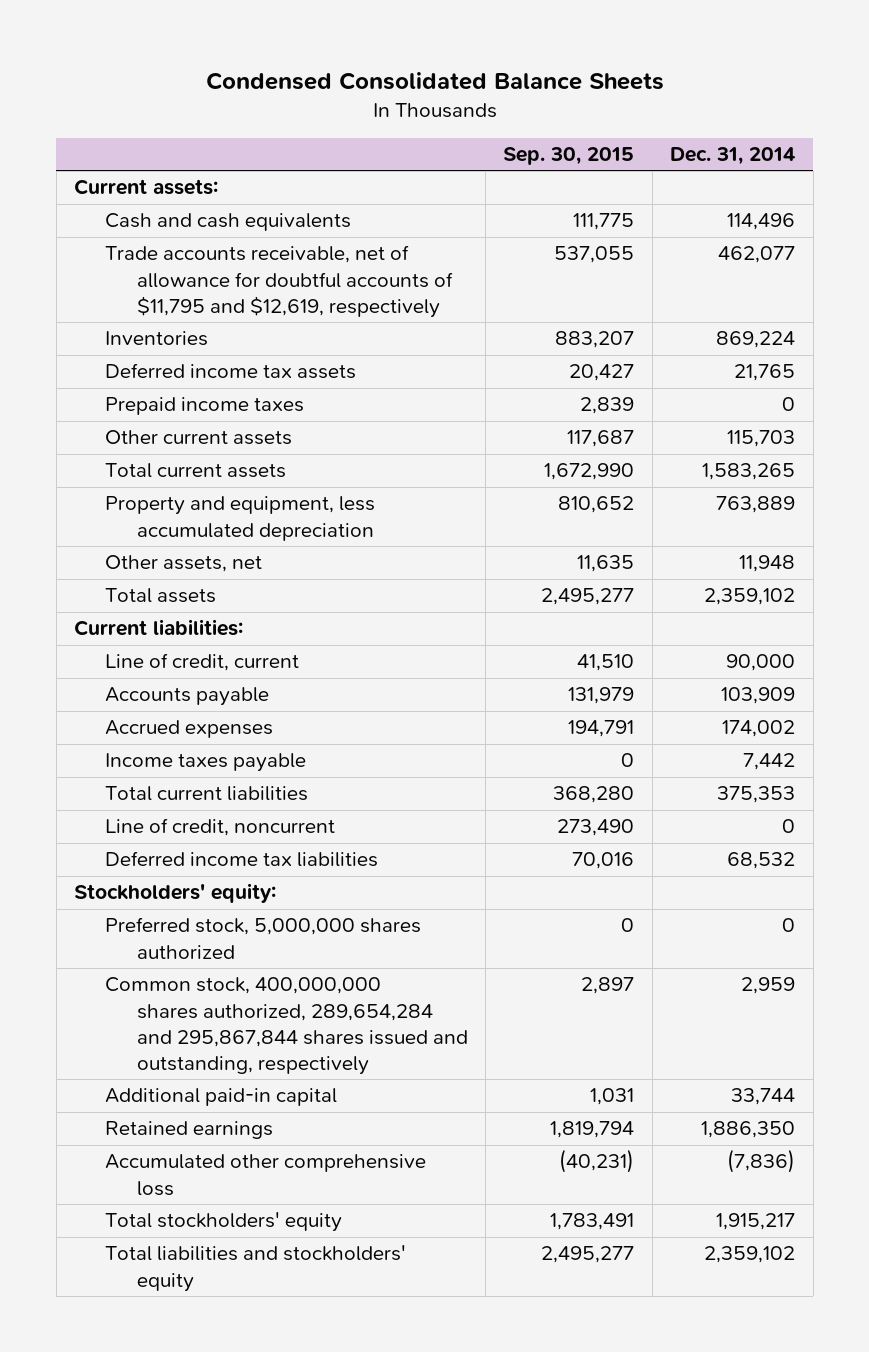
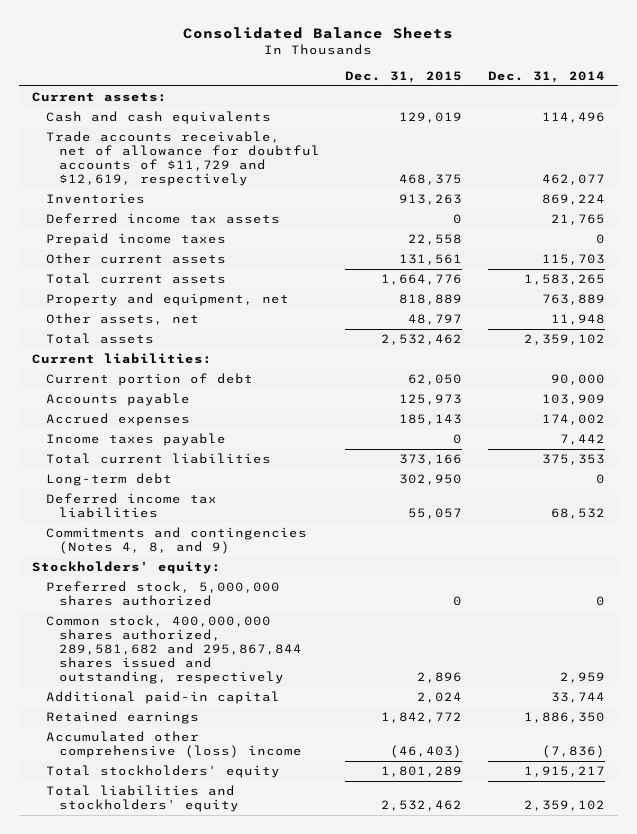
[205,71,664,90] Condensed Consolidated Balance Sheets -> [183,26,454,39] Consolidated Balance Sheets
[503,147,635,166] Sep. 30, 2015 -> none
none -> [345,70,463,83] Dec. 31, 2015
[105,245,453,318] Trade accounts receivable, net of allowance for doubtful accounts of $11,795 and $12,619, respectively -> [45,131,320,186] Trade accounts receivable, net of allowance for doubtful accounts of $11,729 and $12,619, respectively
[105,496,376,541] Property and equipment, less accumulated depreciation -> [45,293,289,307] Property and equipment, net
[105,653,300,672] Line of credit, current -> none
none -> [45,373,253,387] Current portion of debt
[105,818,336,837] Line of credit, noncurrent -> none
none -> [45,473,172,487] Long-term debt
none -> [45,527,307,555] Commitments and contingencies (Notes 4, 8, and 9)
[105,977,468,1076] Common stock, 400,000,000 shares authorized, 289,654,284 and 295,867,844 shares issued and outstanding, respectively -> [45,615,302,684] Common stock, 400,000,000 shares authorized, 289,581,682 and 295,867,844 shares issued and outstanding, respectively
[105,1154,427,1196] Accumulated other comprehensive loss -> [45,731,302,759] Accumulated other comprehensive (loss) income

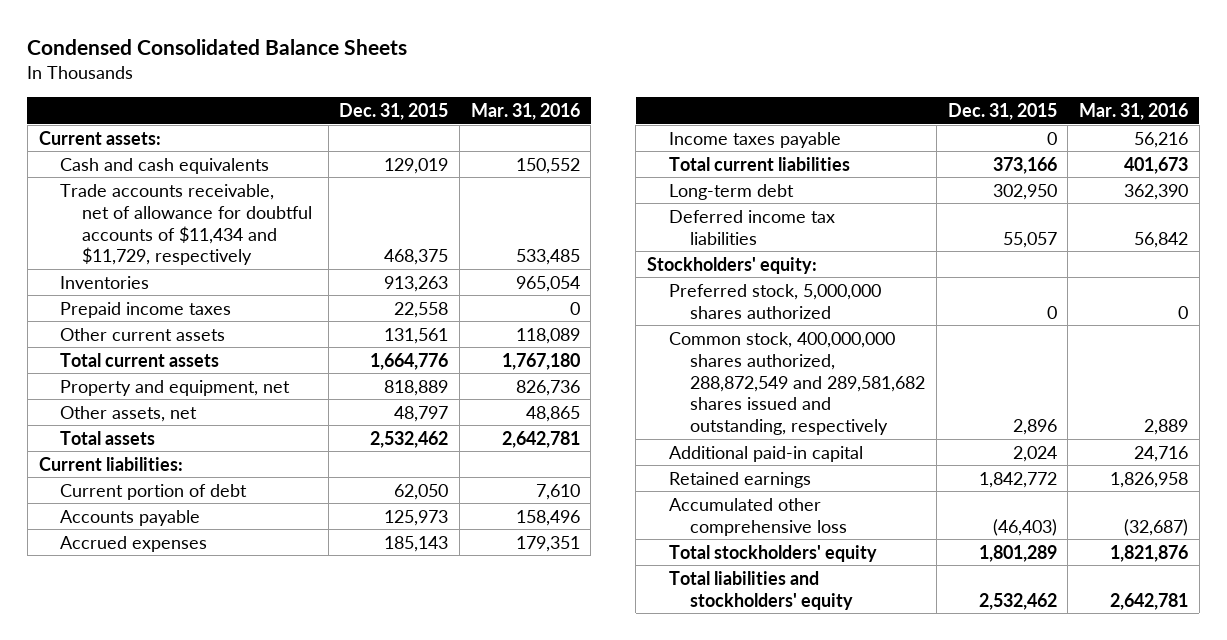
[183,26,454,39] Consolidated Balance Sheets -> [27,39,408,56] Condensed Consolidated Balance Sheets
[487,70,605,83] Dec. 31, 2014 -> none
none -> [470,103,580,121] Mar. 31, 2016
[45,131,320,186] Trade accounts receivable, net of allowance for doubtful accounts of $11,729 and $12,619, respectively -> [60,183,312,266] Trade accounts receivable, net of allowance for doubtful accounts of $11,434 and $11,729, respectively
[45,213,280,225] Deferred income tax assets -> none
[45,527,307,555] Commitments and contingencies (Notes 4, 8, and 9) -> none
[45,615,302,684] Common stock, 400,000,000 shares authorized, 289,581,682 and 295,867,844 shares issued and outstanding, respectively -> [668,331,926,436] Common stock, 400,000,000 shares authorized, 288,872,549 and 289,581,682 shares issued and outstanding, respectively
[45,731,302,759] Accumulated other comprehensive (loss) income -> [668,497,848,536] Accumulated other comprehensive loss

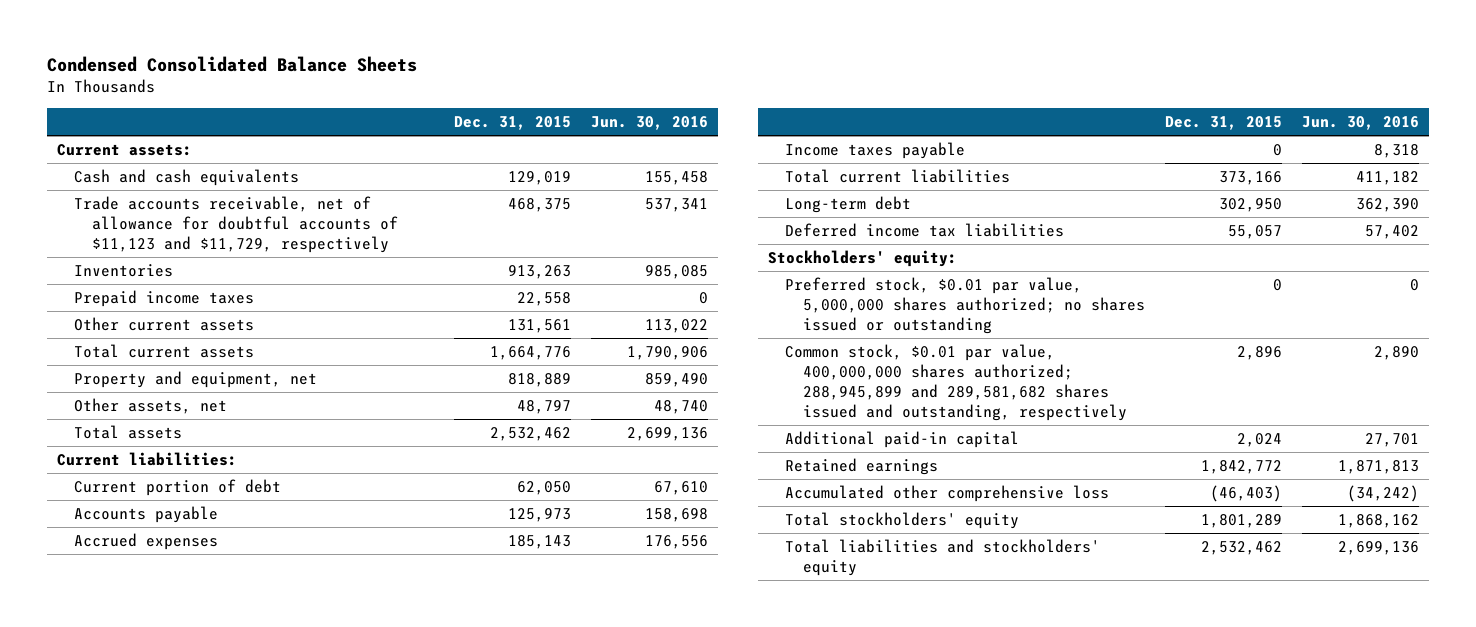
[470,103,580,121] Mar. 31, 2016 -> none
none -> [591,115,709,130] Jun. 30, 2016
[60,183,312,266] Trade accounts receivable, net of allowance for doubtful accounts of $11,434 and $11,729, respectively -> [74,196,399,253] Trade accounts receivable, net of allowance for doubtful accounts of $11,123 and $11,729, respectively
[668,283,881,319] Preferred stock, 5,000,000 shares authorized -> [785,277,1145,334] Preferred stock, $0.01 par value, 5,000,000 shares authorized; no shares issued or outstanding
[668,331,926,436] Common stock, 400,000,000 shares authorized, 288,872,549 and 289,581,682 shares issued and outstanding, respectively -> [785,344,1127,421] Common stock, $0.01 par value, 400,000,000 shares authorized; 288,945,899 and 289,581,682 shares issued and outstanding, respectively

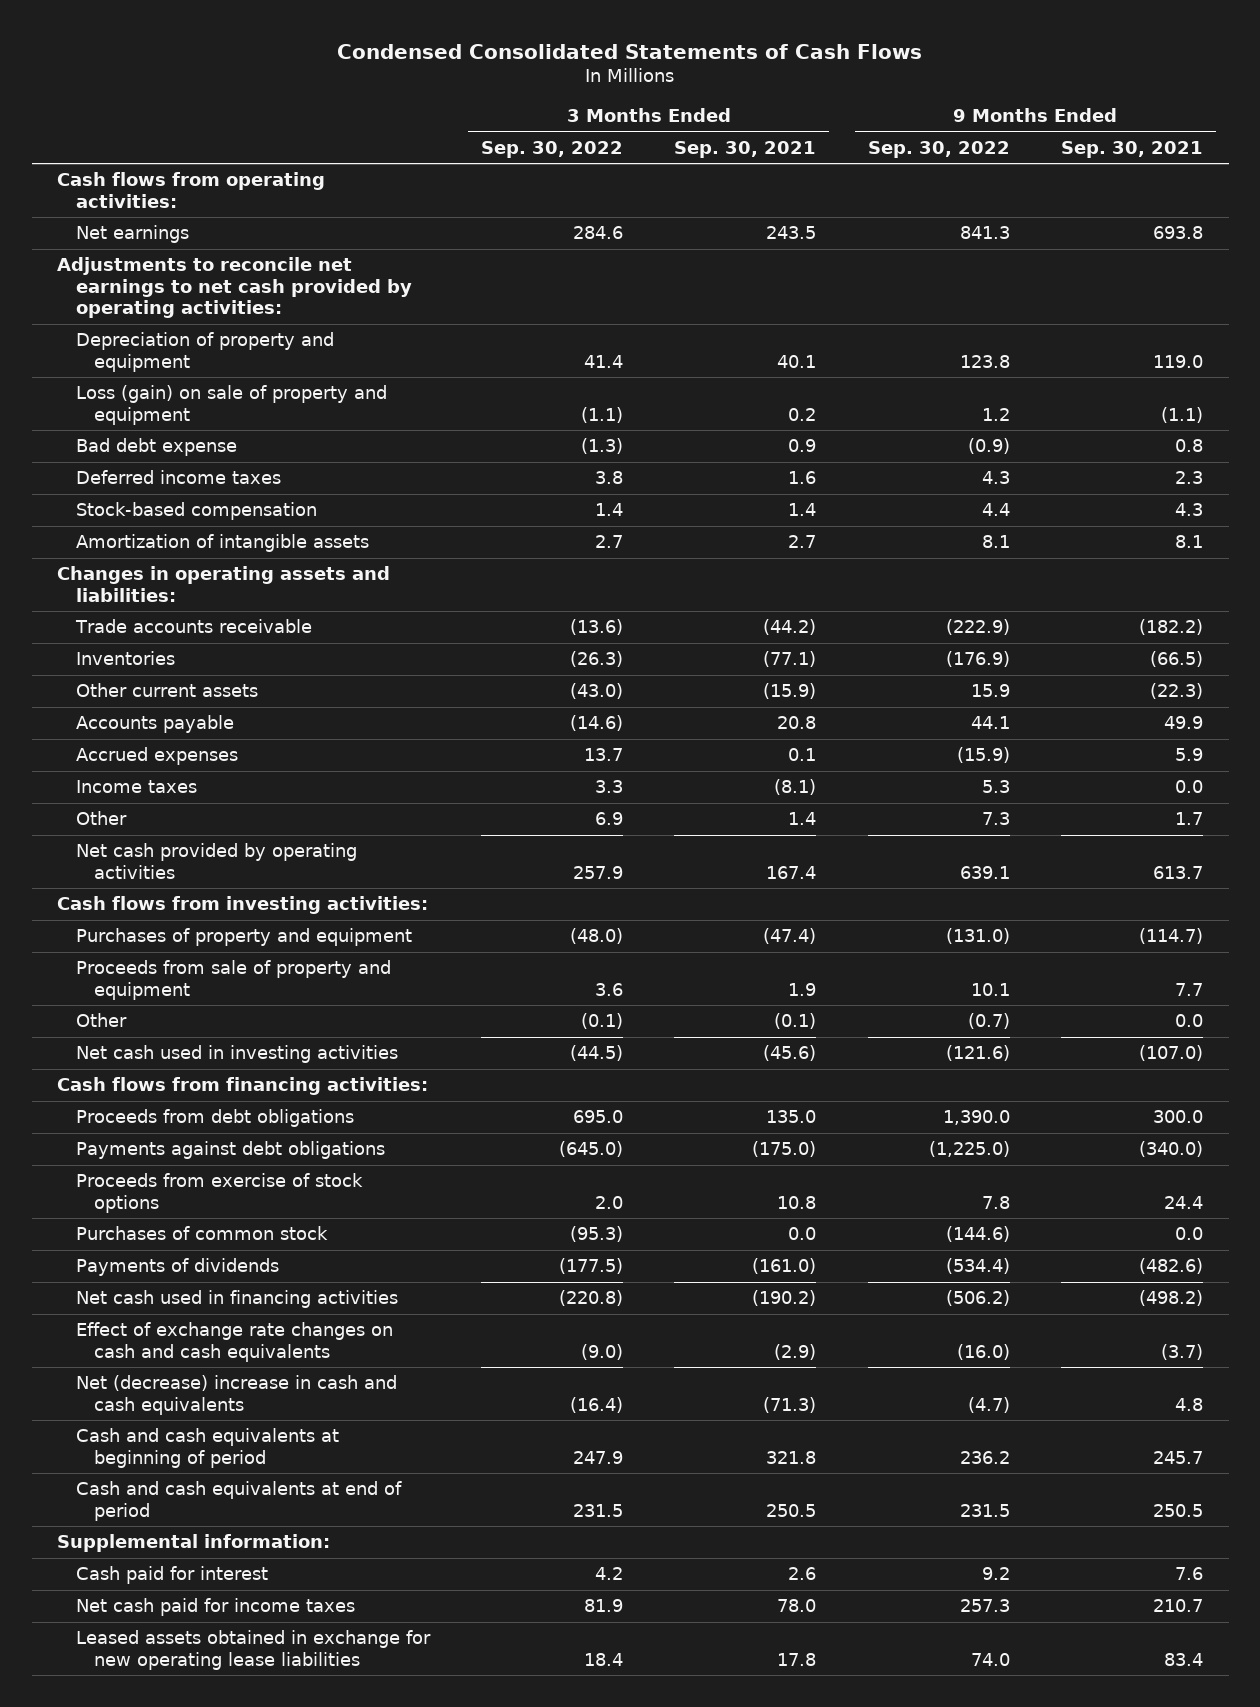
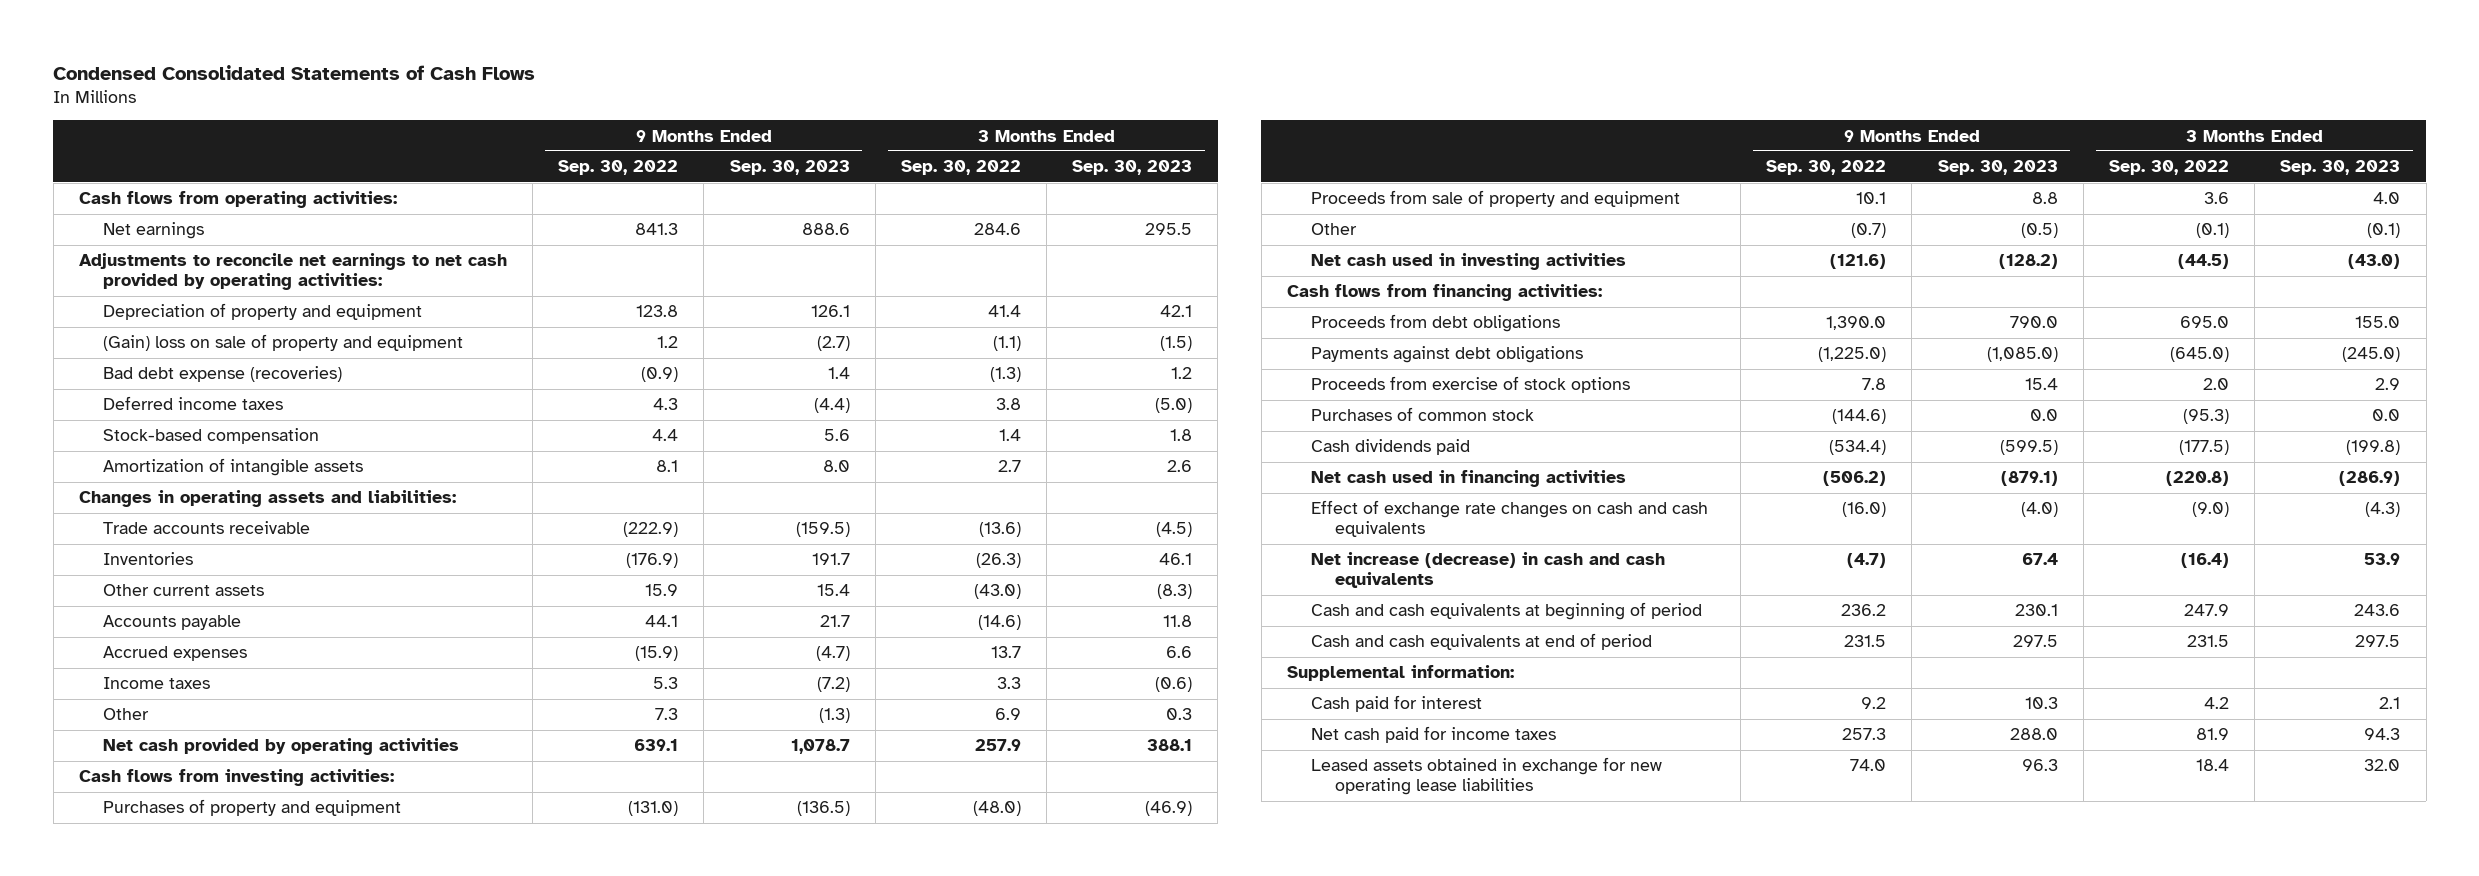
[674,140,817,158] Sep. 30, 2021 -> none
[1061,140,1204,158] Sep. 30, 2021 -> none
none -> [729,160,850,176] Sep. 30, 2023
none -> [1072,160,1193,176] Sep. 30, 2023
[75,385,387,425] Loss (gain) on sale of property and equipment -> [102,334,463,352] (Gain) loss on sale of property and equipment
[75,438,237,457] Bad debt expense -> [102,366,342,383] Bad debt expense (recoveries)
[75,1258,279,1277] Payments of dividends -> [1310,439,1470,456] Cash dividends paid
[75,1375,397,1415] Net (decrease) increase in cash and cash equivalents -> [1310,552,1665,589] Net increase (decrease) in cash and cash equivalents

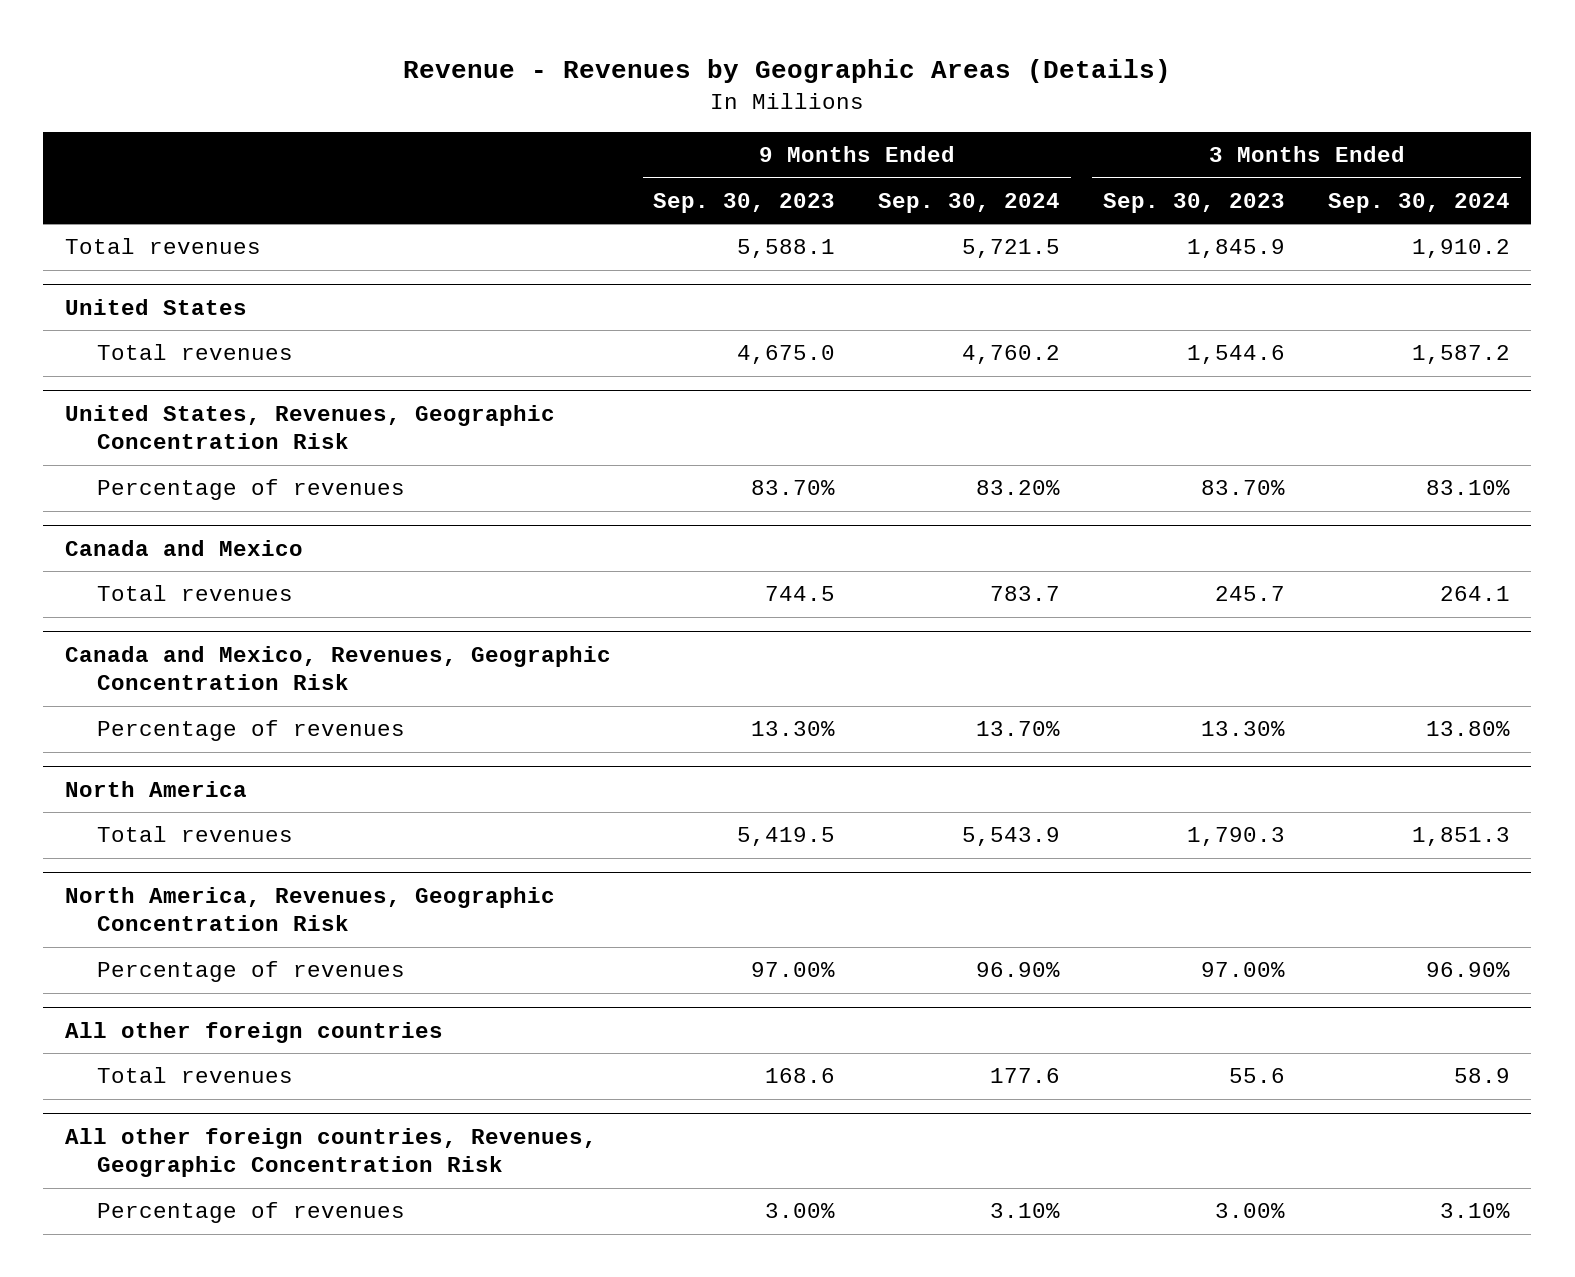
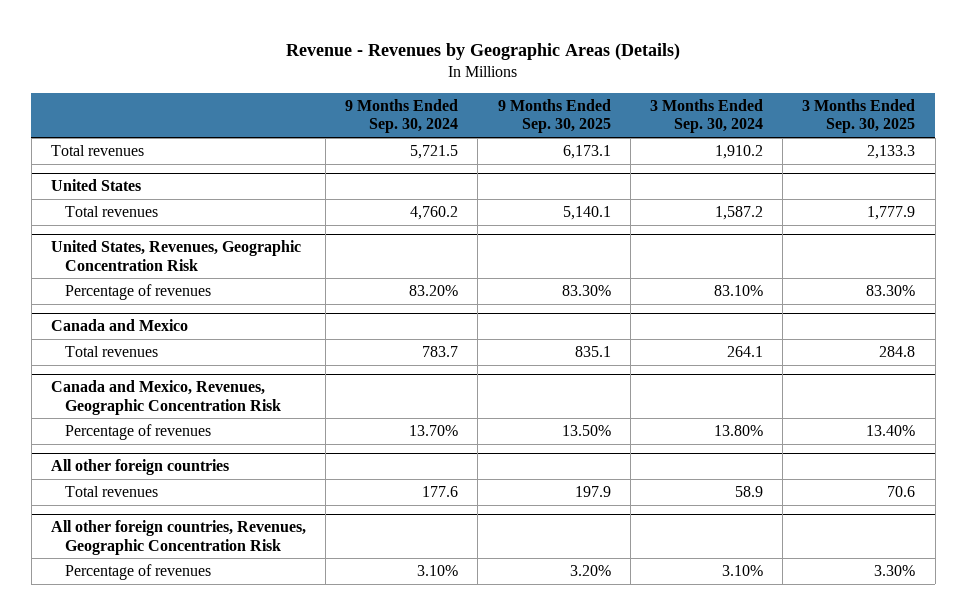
[653,192,836,213] Sep. 30, 2023 -> none
[1103,192,1286,213] Sep. 30, 2023 -> none
none -> [497,99,611,134] 9 Months Ended Sep. 30, 2025
none -> [802,99,916,134] 3 Months Ended Sep. 30, 2025
[64,780,247,797] North America -> none
[97,826,294,843] Total revenues -> none
[64,886,555,932] North America, Revenues, Geographic Concentration Risk -> none
[97,961,406,983] Percentage of revenues -> none

